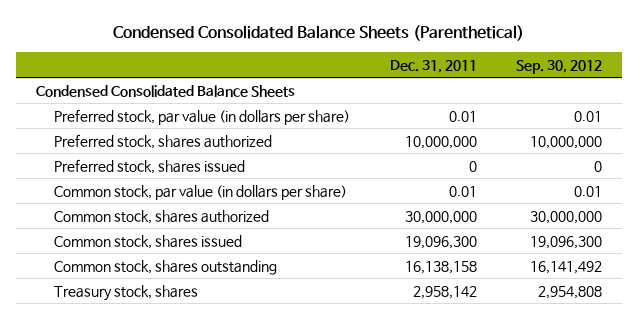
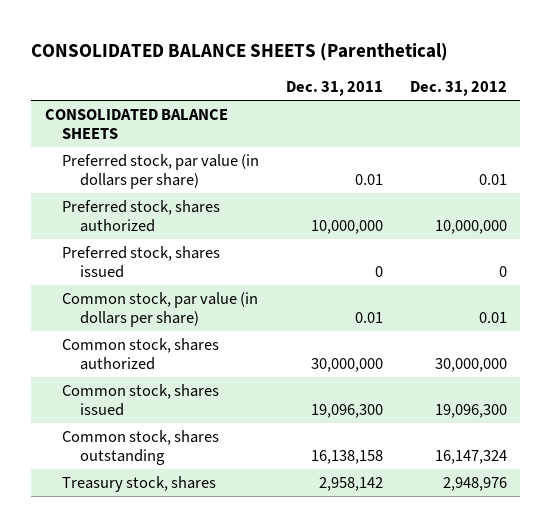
[113,25,525,42] Condensed Consolidated Balance Sheets (Parenthetical) -> [31,42,449,61] CONSOLIDATED BALANCE SHEETS (Parenthetical)
[516,59,603,74] Sep. 30, 2012 -> none
none -> [409,81,507,97] Dec. 31, 2012
[36,84,296,97] Condensed Consolidated Balance Sheets -> [44,108,228,140] CONSOLIDATED BALANCE SHEETS

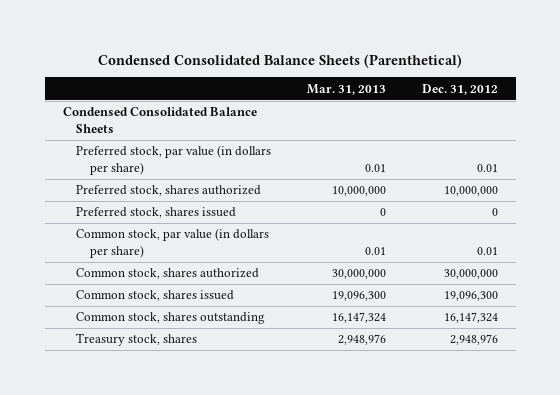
[31,42,449,61] CONSOLIDATED BALANCE SHEETS (Parenthetical) -> [98,53,463,68] Condensed Consolidated Balance Sheets (Parenthetical)
[286,81,384,97] Dec. 31, 2011 -> none
none -> [307,83,387,95] Mar. 31, 2013
[44,108,228,140] CONSOLIDATED BALANCE SHEETS -> [62,107,257,133] Condensed Consolidated Balance Sheets

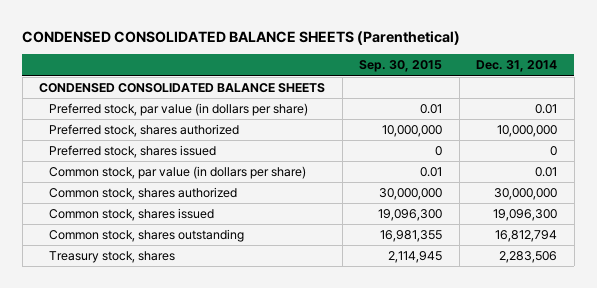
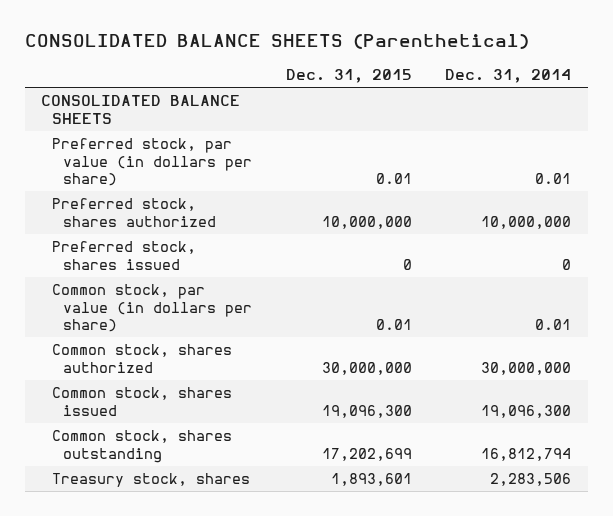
[22,30,461,45] CONDENSED CONSOLIDATED BALANCE SHEETS (Parenthetical) -> [24,34,529,50] CONSOLIDATED BALANCE SHEETS (Parenthetical)
[359,60,443,73] Sep. 30, 2015 -> none
none -> [285,69,412,84] Dec. 31, 2015
[39,83,326,94] CONDENSED CONSOLIDATED BALANCE SHEETS -> [41,95,241,124] CONSOLIDATED BALANCE SHEETS

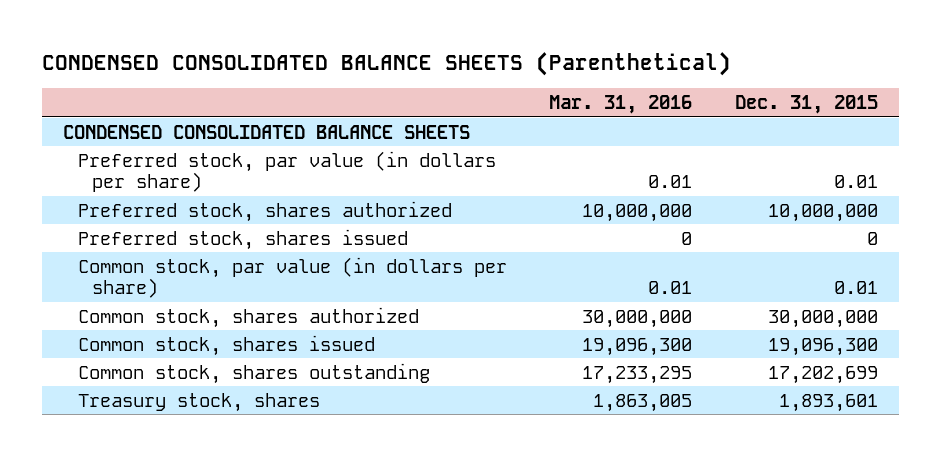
[24,34,529,50] CONSOLIDATED BALANCE SHEETS (Parenthetical) -> [41,52,731,77] CONDENSED CONSOLIDATED BALANCE SHEETS (Parenthetical)
[445,69,572,84] Dec. 31, 2014 -> none
none -> [549,94,693,114] Mar. 31, 2016
[41,95,241,124] CONSOLIDATED BALANCE SHEETS -> [62,124,470,139] CONDENSED CONSOLIDATED BALANCE SHEETS

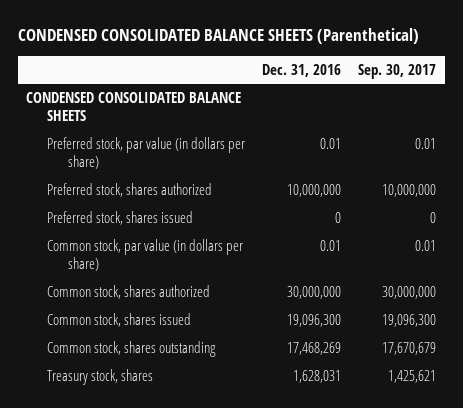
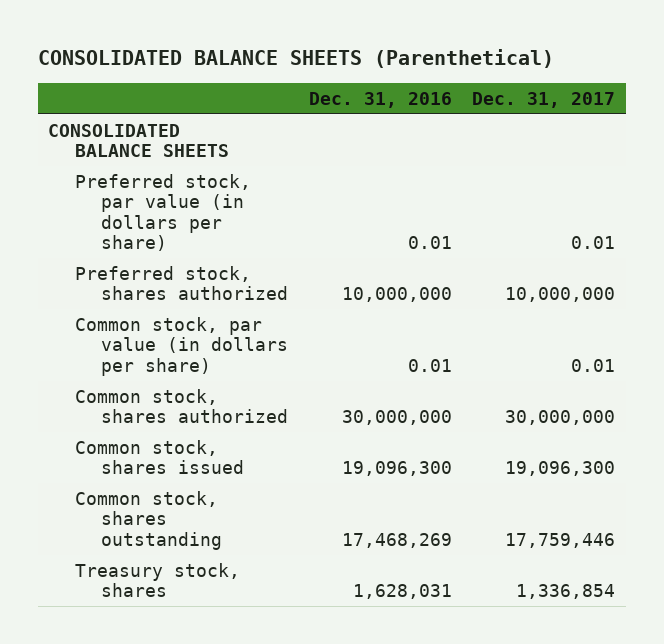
[17,27,419,44] CONDENSED CONSOLIDATED BALANCE SHEETS (Parenthetical) -> [37,49,554,69] CONSOLIDATED BALANCE SHEETS (Parenthetical)
[358,63,437,79] Sep. 30, 2017 -> none
none -> [472,91,616,108] Dec. 31, 2017
[26,92,242,122] CONDENSED CONSOLIDATED BALANCE SHEETS -> [48,123,229,158] CONSOLIDATED BALANCE SHEETS
[46,211,193,226] Preferred stock, shares issued -> none

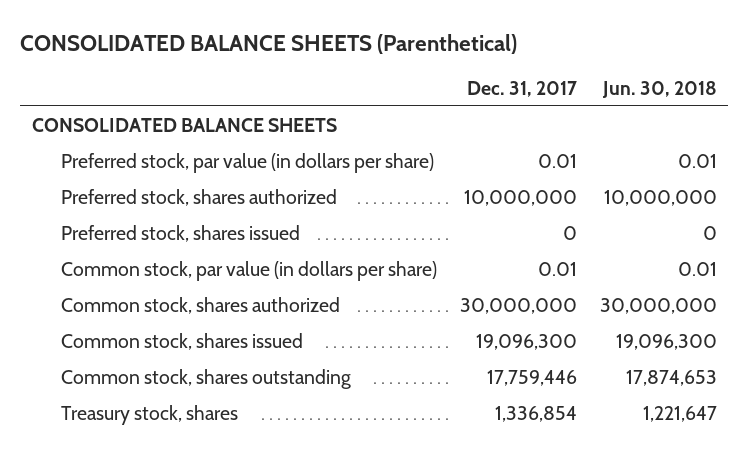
[308,91,452,108] Dec. 31, 2016 -> none
none -> [601,80,717,98] Jun. 30, 2018
none -> [61,224,301,242] Preferred stock, shares issued

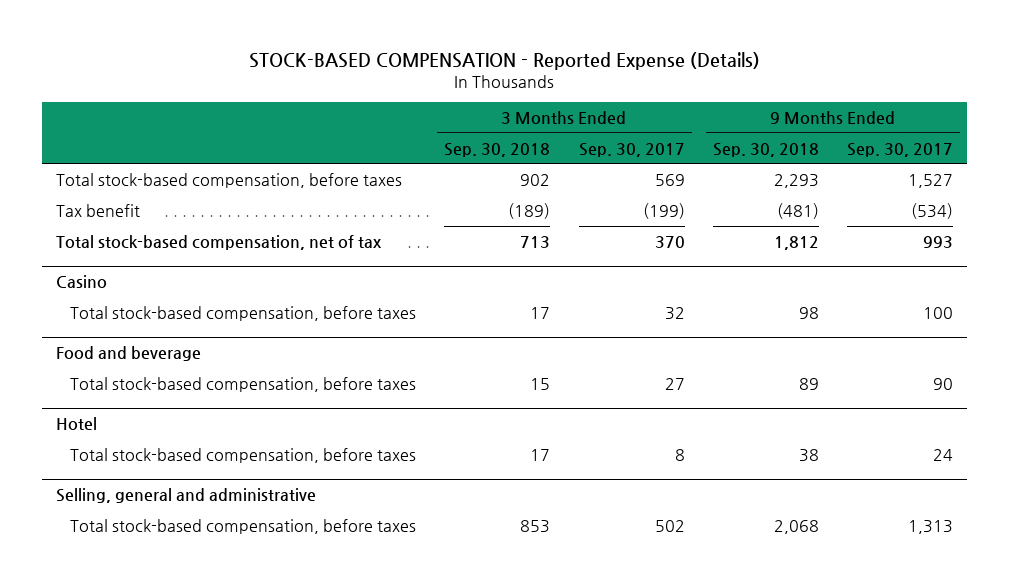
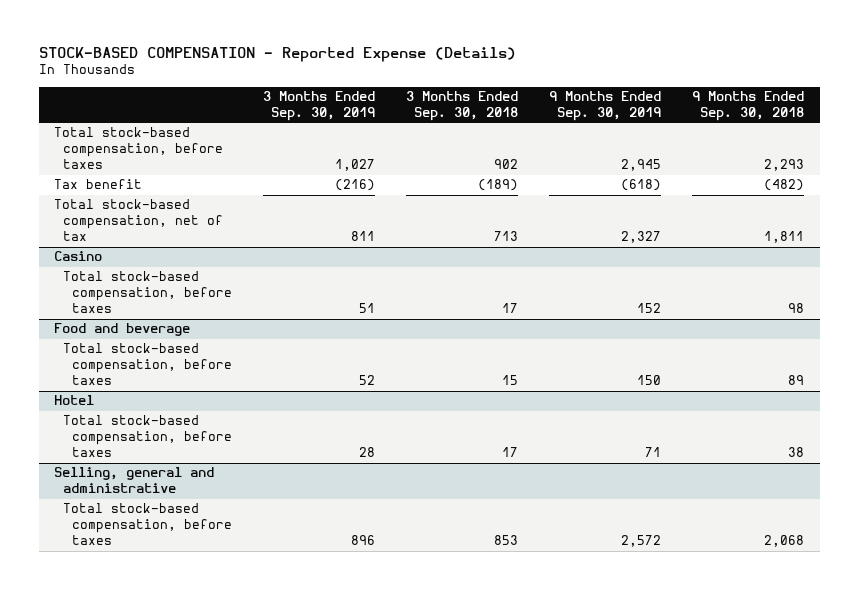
[578,142,685,157] Sep. 30, 2017 -> none
[847,142,954,157] Sep. 30, 2017 -> none
none -> [263,91,376,122] 3 Months Ended Sep. 30, 2019
none -> [549,91,662,122] 9 Months Ended Sep. 30, 2019
[776,202,819,219] (481) -> [764,179,805,192] (482)
[773,235,819,250] 1,812 -> [764,231,805,244] 1,811

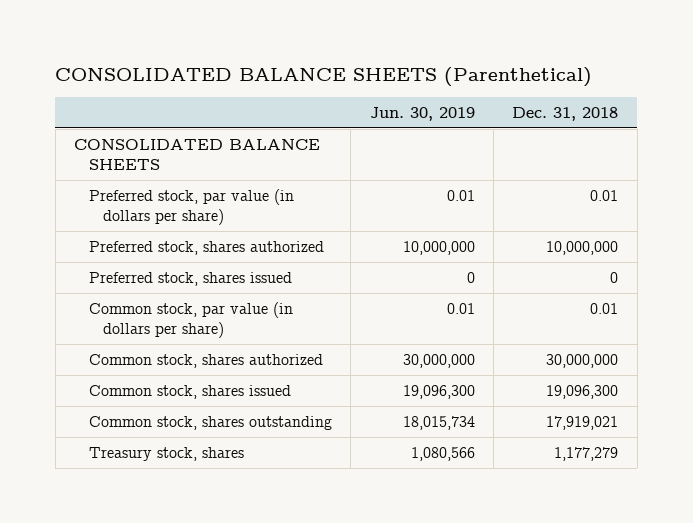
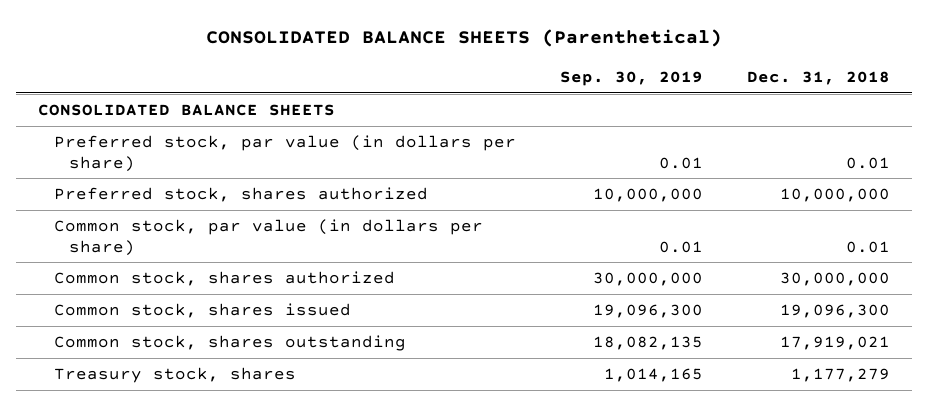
[369,106,475,121] Jun. 30, 2019 -> none
none -> [559,70,703,86] Sep. 30, 2019
[88,272,292,287] Preferred stock, shares issued -> none

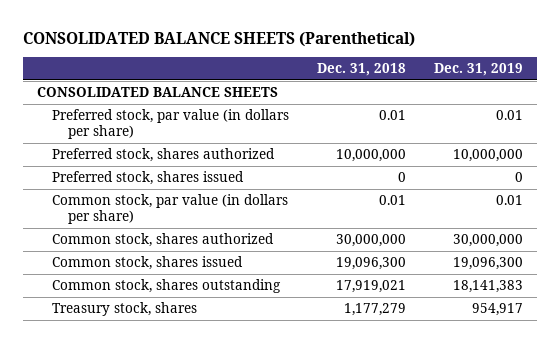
[559,70,703,86] Sep. 30, 2019 -> none
none -> [433,63,523,77] Dec. 31, 2019
none -> [52,171,245,186] Preferred stock, shares issued

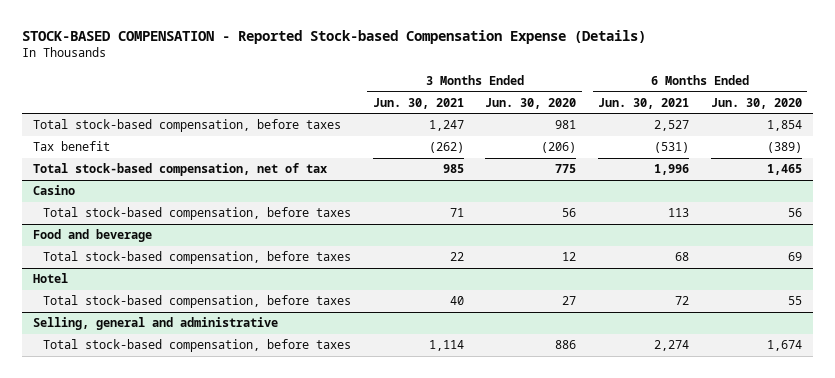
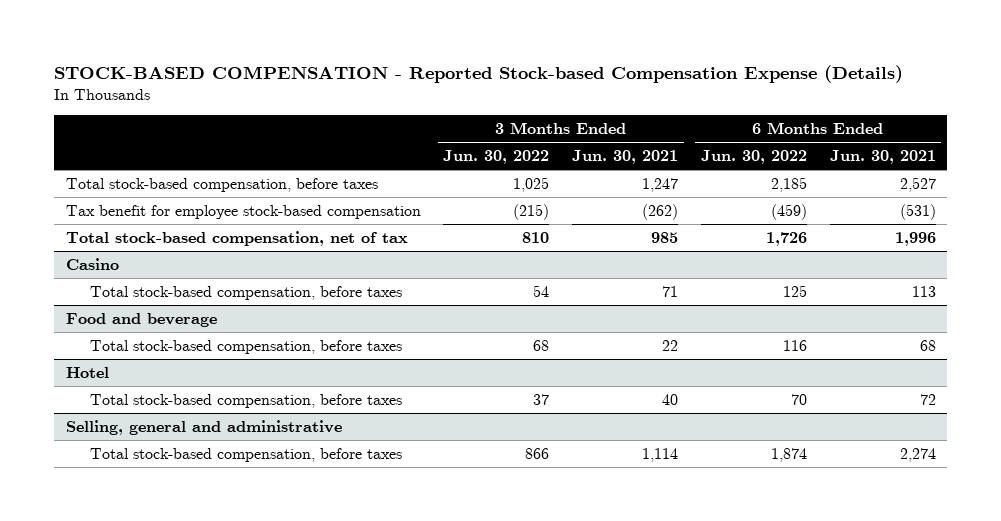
[485,97,577,109] Jun. 30, 2020 -> none
[711,97,803,109] Jun. 30, 2020 -> none
none -> [443,150,550,165] Jun. 30, 2022
none -> [700,150,807,165] Jun. 30, 2022
[32,141,110,152] Tax benefit -> [65,204,421,219] Tax benefit for employee stock-based compensation

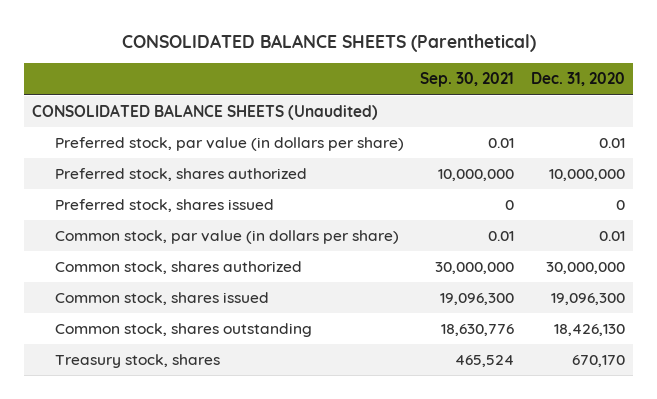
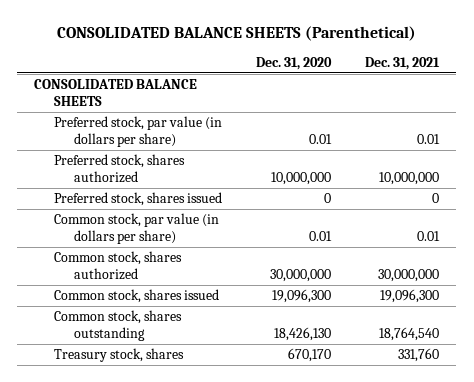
[420,72,515,88] Sep. 30, 2021 -> none
none -> [365,56,441,70] Dec. 31, 2021
[32,104,379,121] CONSOLIDATED BALANCE SHEETS (Unaudited) -> [34,79,198,106] CONSOLIDATED BALANCE SHEETS

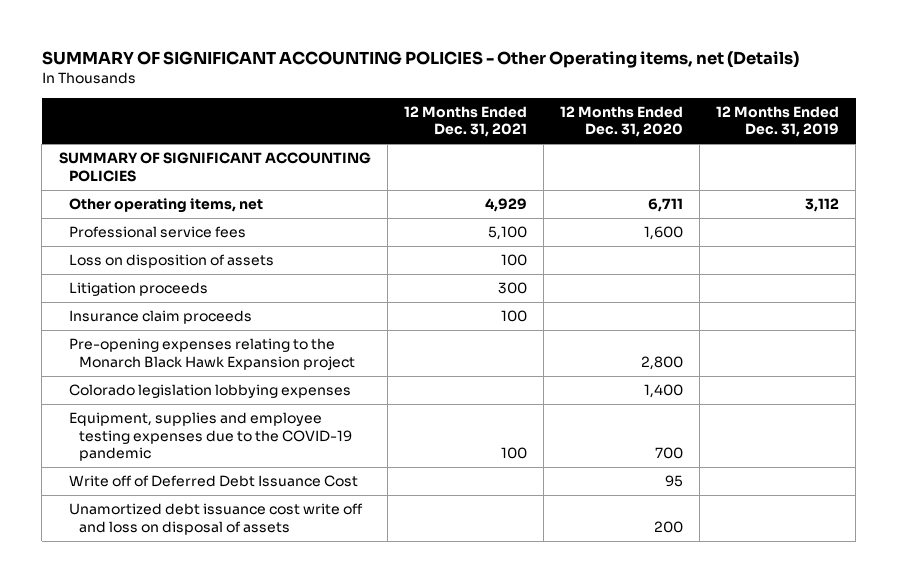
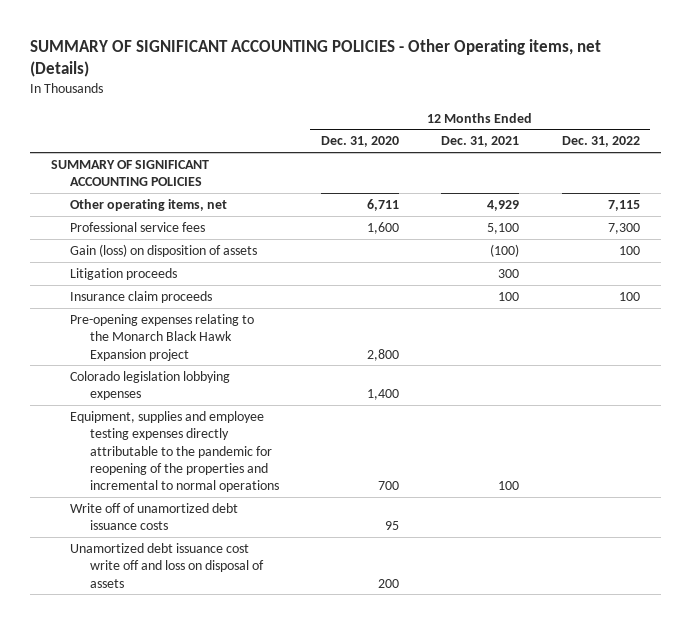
[716,105,840,138] 12 Months Ended Dec. 31, 2019 -> none
none -> [561,136,640,148] Dec. 31, 2022
[68,254,274,269] Loss on disposition of assets -> [70,243,258,257] Gain (loss) on disposition of assets
[500,254,527,267] 100 -> [490,243,520,257] (100)
[68,412,352,462] Equipment, supplies and employee testing expenses due to the COVID-19 pandemic -> [70,410,279,493] Equipment, supplies and employee testing expenses directly attributable to the pandemic for reopening of the properties and incremental to normal operations
[68,475,358,488] Write off of Deferred Debt Issuance Cost -> [70,502,239,531] Write off of unamortized debt issuance costs

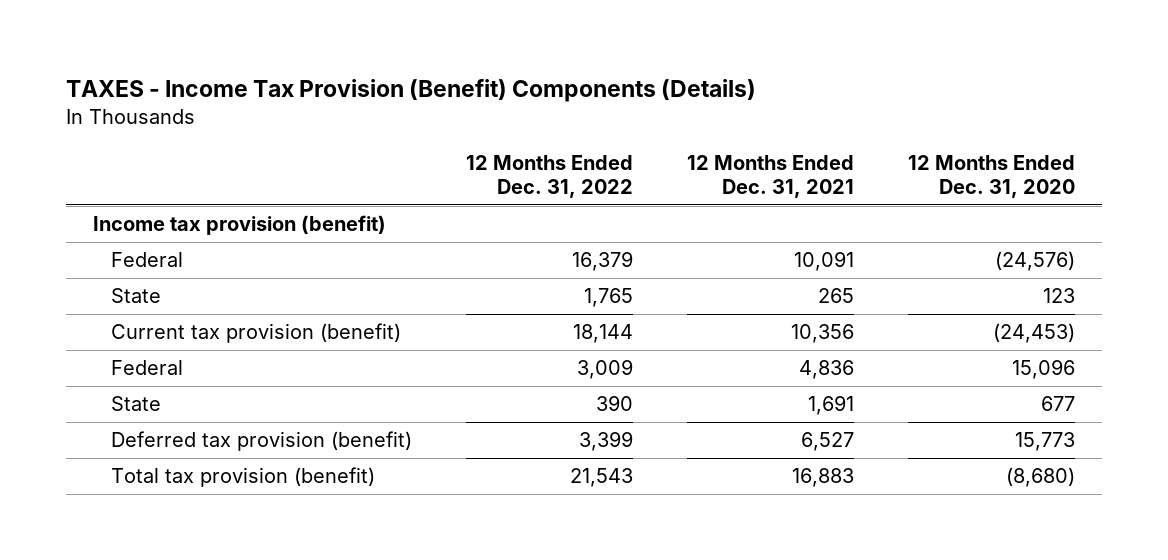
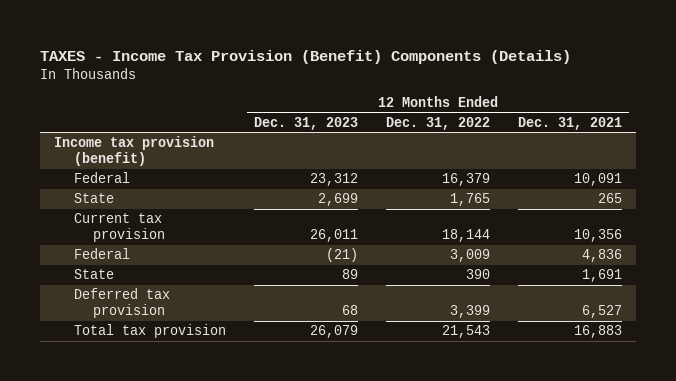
[907,154,1075,199] 12 Months Ended Dec. 31, 2020 -> none
none -> [253,116,358,130] Dec. 31, 2023
[110,323,401,344] Current tax provision (benefit) -> [73,213,166,243] Current tax provision
[110,431,412,452] Deferred tax provision (benefit) -> [73,288,170,319] Deferred tax provision
[110,467,375,488] Total tax provision (benefit) -> [73,324,226,339] Total tax provision

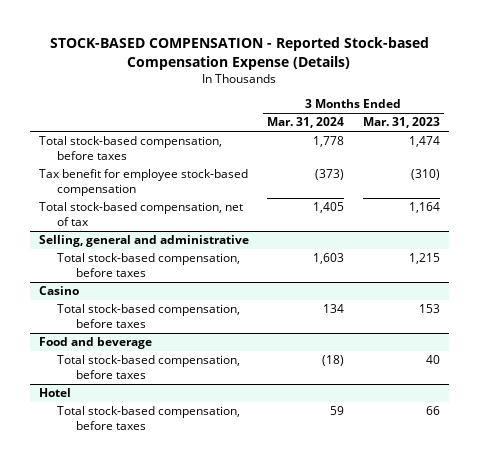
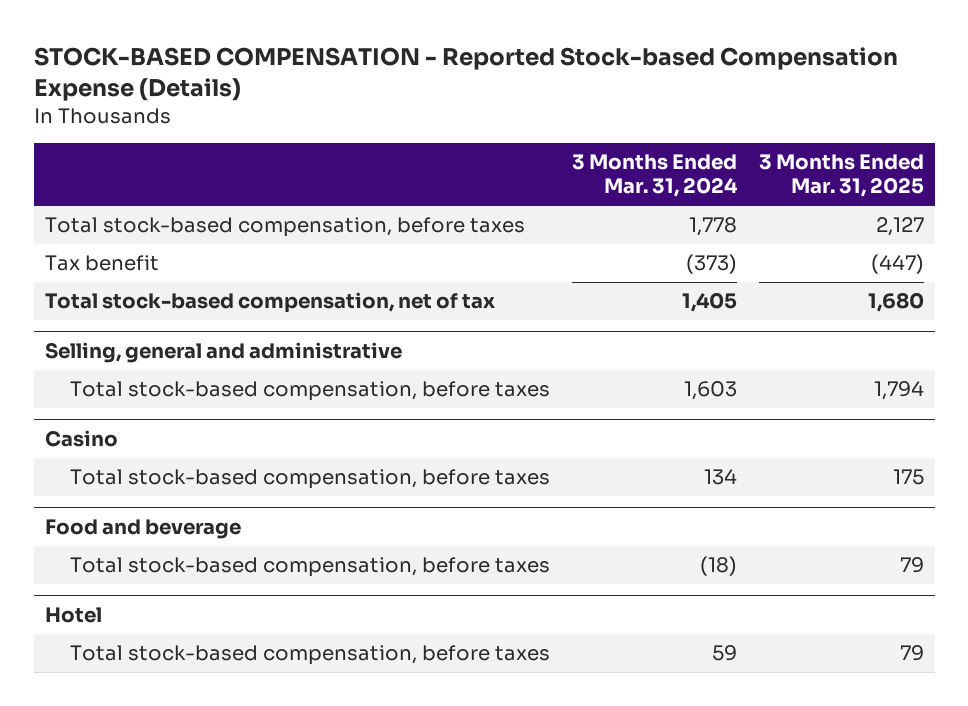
[362,117,440,129] Mar. 31, 2023 -> none
none -> [758,154,924,198] 3 Months Ended Mar. 31, 2025
[38,169,248,197] Tax benefit for employee stock-based compensation -> [44,255,159,272] Tax benefit

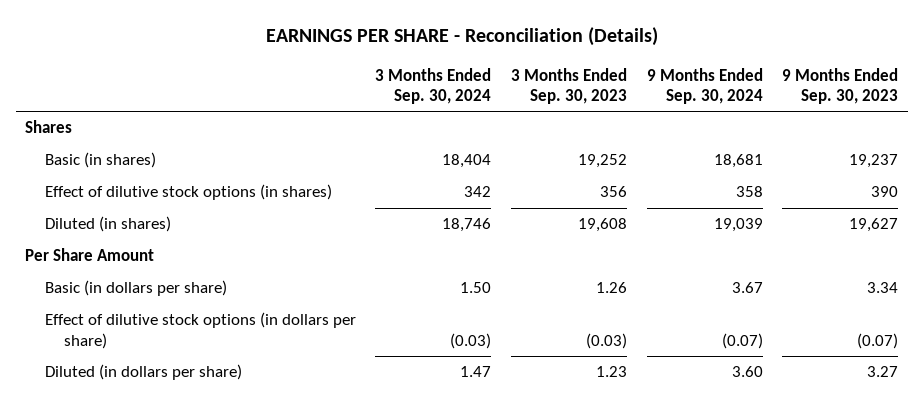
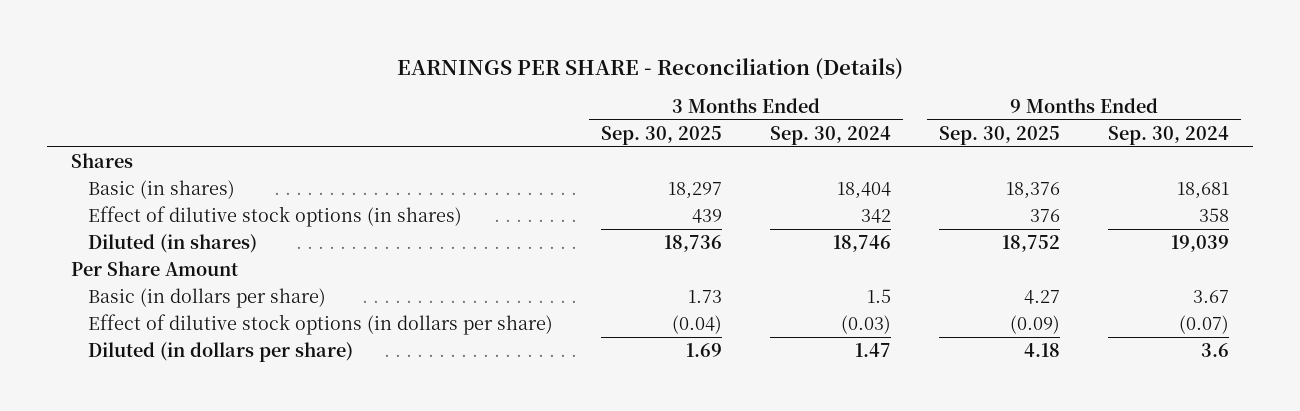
[511,67,628,104] 3 Months Ended Sep. 30, 2023 -> none
[782,67,899,104] 9 Months Ended Sep. 30, 2023 -> none
none -> [601,125,723,145] Sep. 30, 2025
none -> [939,125,1061,145] Sep. 30, 2025
[460,282,492,294] 1.50 -> [867,289,892,304] 1.5
[731,366,763,378] 3.60 -> [1201,343,1230,358] 3.6

